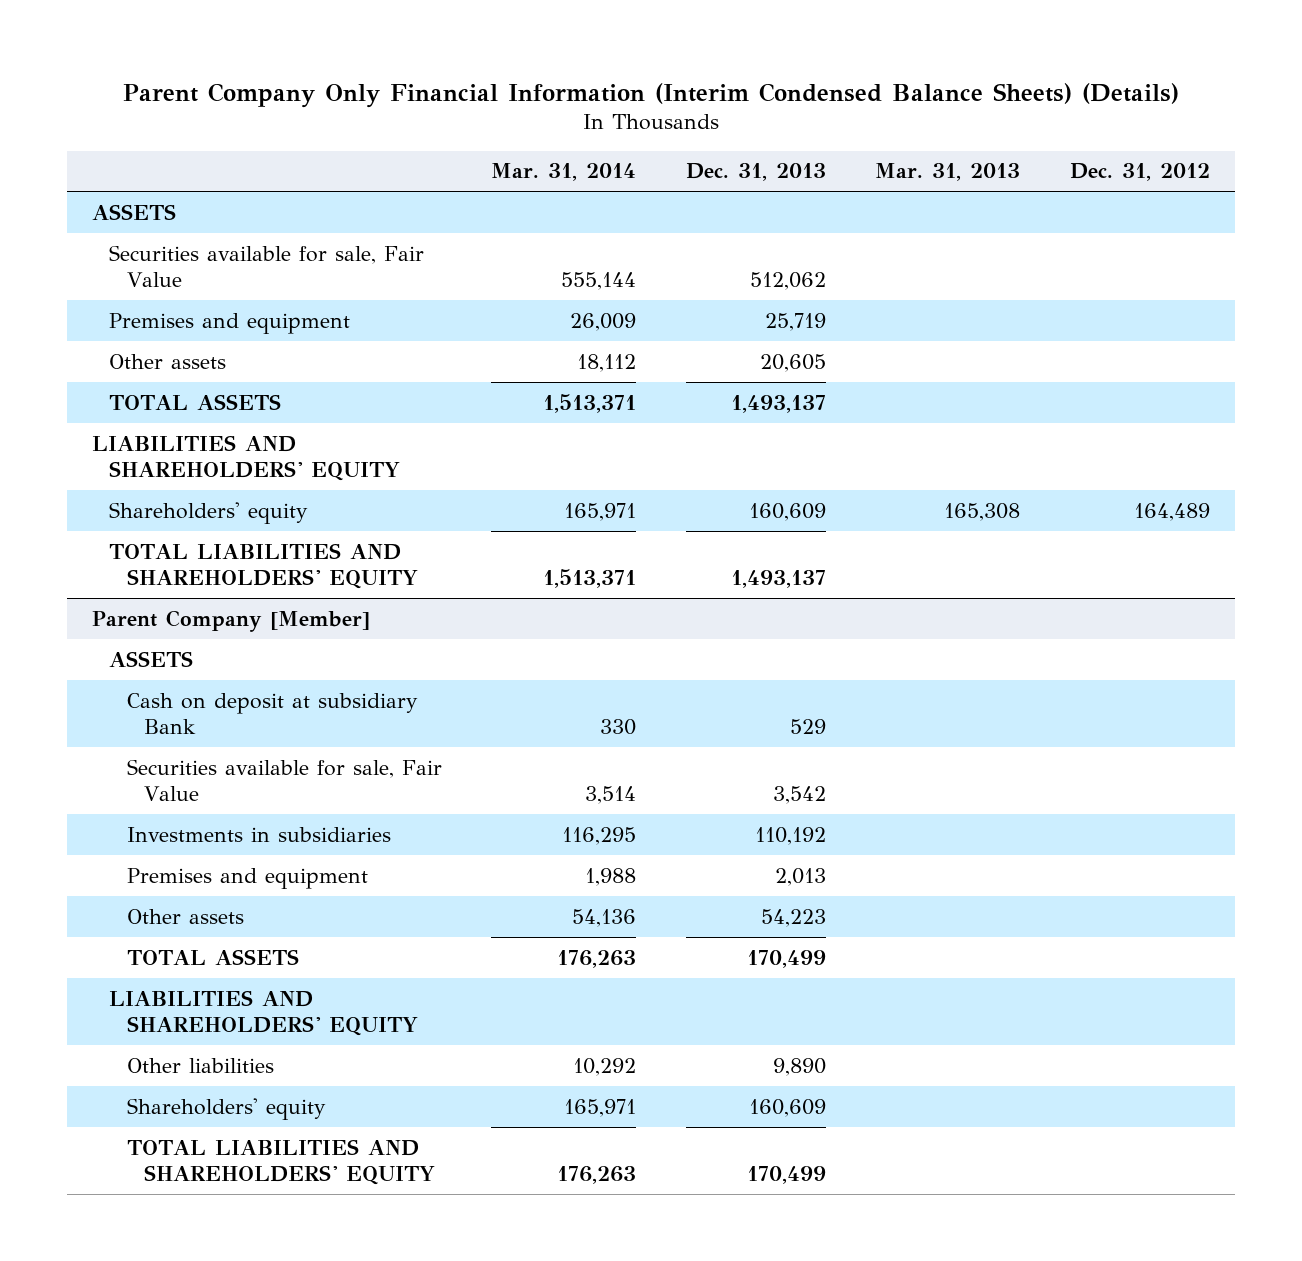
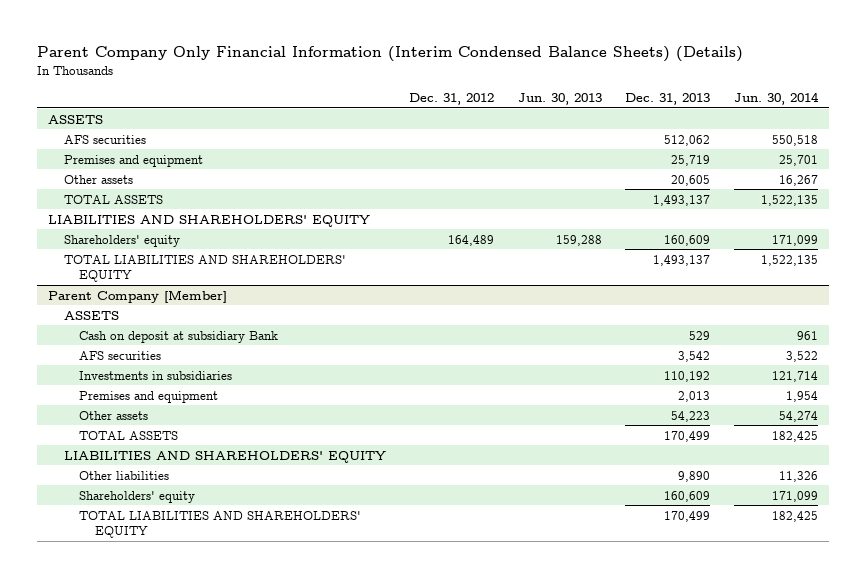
[491,163,637,182] Mar. 31, 2014 -> none
[875,163,1021,182] Mar. 31, 2013 -> none
none -> [517,93,602,106] Jun. 30, 2013
none -> [733,92,819,106] Jun. 30, 2014
[109,244,425,288] Securities available for sale, Fair Value -> [63,134,146,144] AFS securities
[126,758,442,802] Securities available for sale, Fair Value -> [79,350,162,360] AFS securities

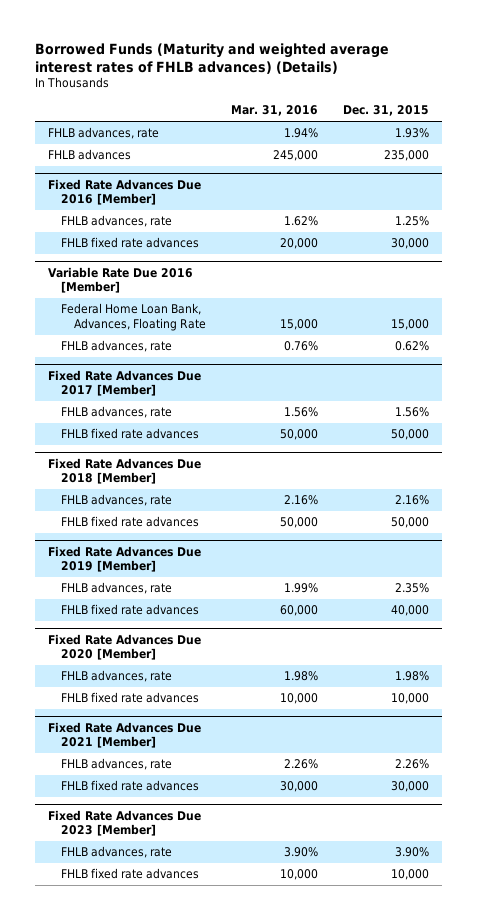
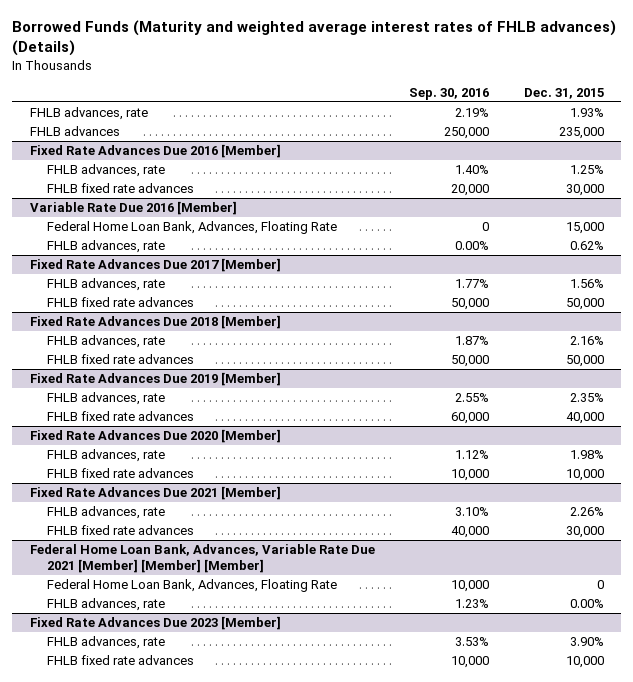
[230,105,318,117] Mar. 31, 2016 -> none
none -> [409,87,490,100] Sep. 30, 2016
none -> [29,544,375,574] Federal Home Loan Bank, Advances, Variable Rate Due 2021 [Member] [Member] [Member]
none -> [47,579,338,593] Federal Home Loan Bank, Advances, Floating Rate
none -> [47,598,166,612] FHLB advances, rate

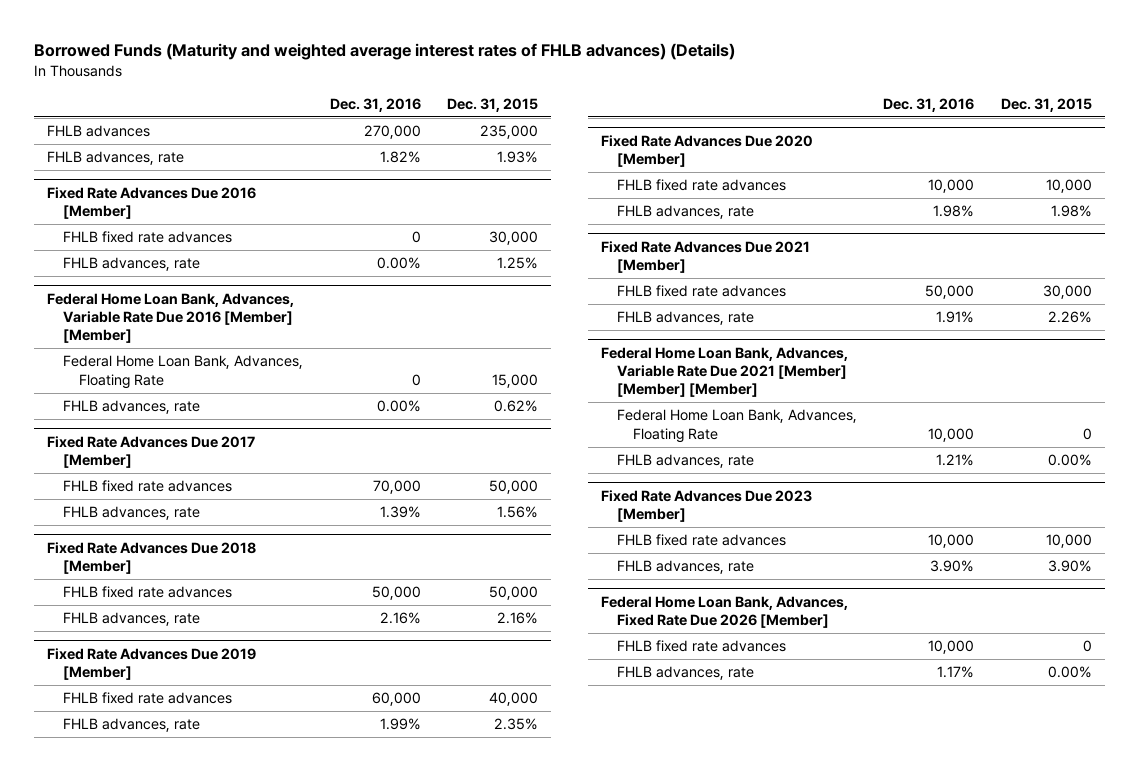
[409,87,490,100] Sep. 30, 2016 -> none
none -> [329,97,421,112] Dec. 31, 2016
[29,107,148,121] FHLB advances, rate -> [47,151,185,166] FHLB advances, rate
[47,164,166,178] FHLB advances, rate -> [63,257,201,272] FHLB advances, rate
[29,201,237,216] Variable Rate Due 2016 [Member] -> [47,292,295,344] Federal Home Loan Bank, Advances, Variable Rate Due 2016 [Member] [Member]
[47,278,166,292] FHLB advances, rate -> [63,506,201,521] FHLB advances, rate
[47,335,166,349] FHLB advances, rate -> [63,612,201,627] FHLB advances, rate
[47,392,166,406] FHLB advances, rate -> [63,718,201,733] FHLB advances, rate
[47,449,166,463] FHLB advances, rate -> [616,205,754,220] FHLB advances, rate
[47,506,166,520] FHLB advances, rate -> [616,311,754,326] FHLB advances, rate
[47,636,166,650] FHLB advances, rate -> [616,560,754,575] FHLB advances, rate
none -> [600,595,848,628] Federal Home Loan Bank, Advances, Fixed Rate Due 2026 [Member]
none -> [616,640,786,653] FHLB fixed rate advances
none -> [616,666,754,681] FHLB advances, rate

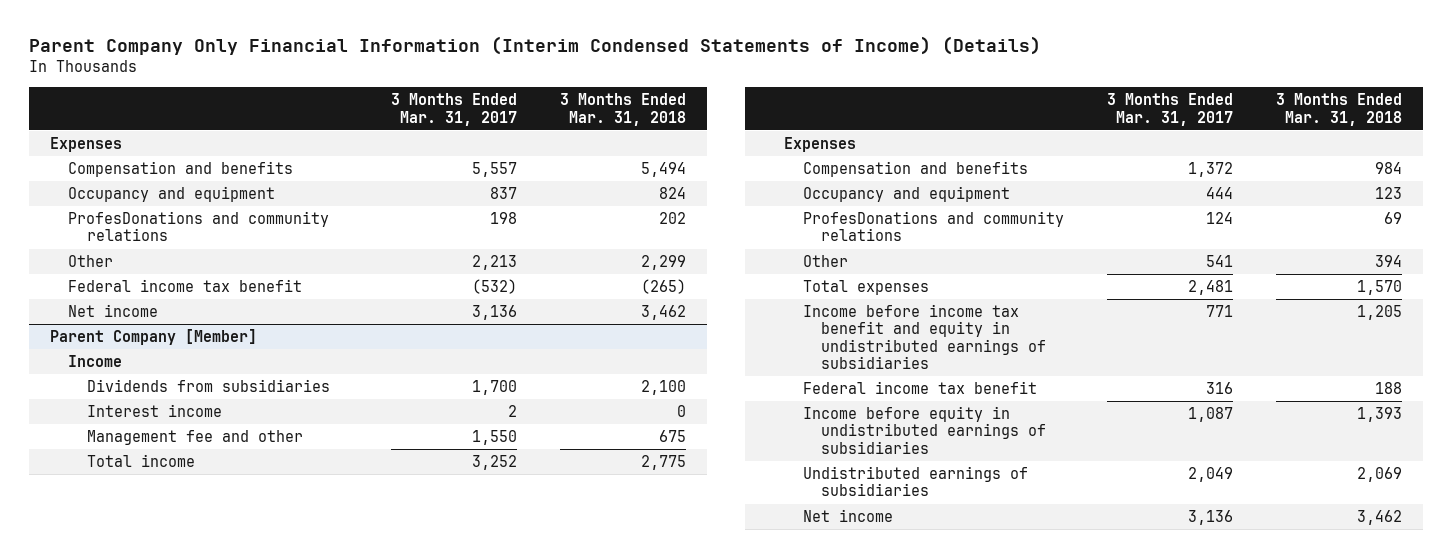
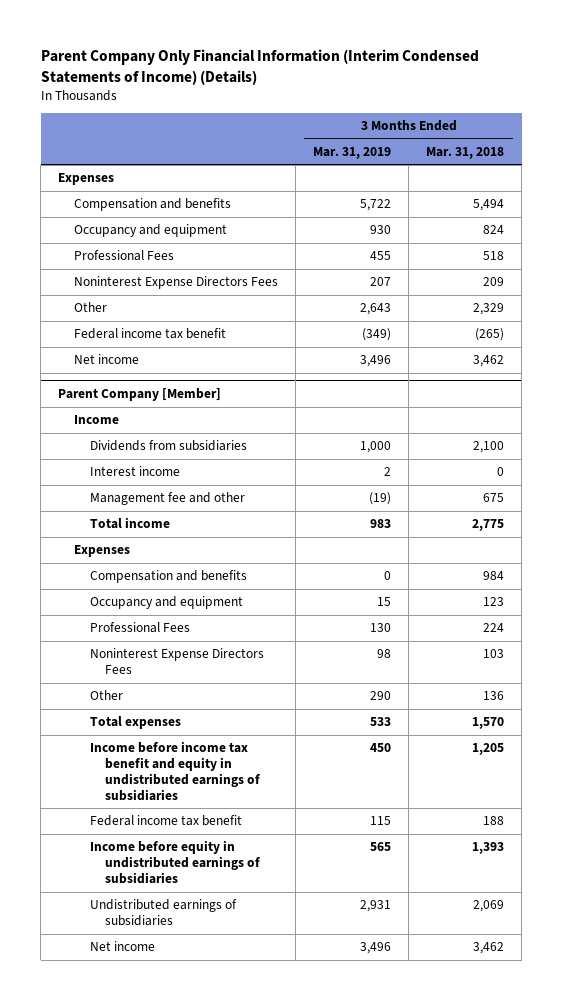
[390,93,517,126] 3 Months Ended Mar. 31, 2017 -> none
none -> [313,147,392,160] Mar. 31, 2019
[68,211,330,242] ProfesDonations and community relations -> none
none -> [73,250,174,262] Professional Fees
none -> [73,276,278,290] Noninterest Expense Directors Fees
[640,255,686,271] 2,299 -> [473,303,505,316] 2,329
[802,211,1064,242] ProfesDonations and community relations -> none
none -> [89,622,190,634] Professional Fees
none -> [89,648,264,675] Noninterest Expense Directors Fees
[1374,255,1402,268] 394 -> [483,691,505,701] 136

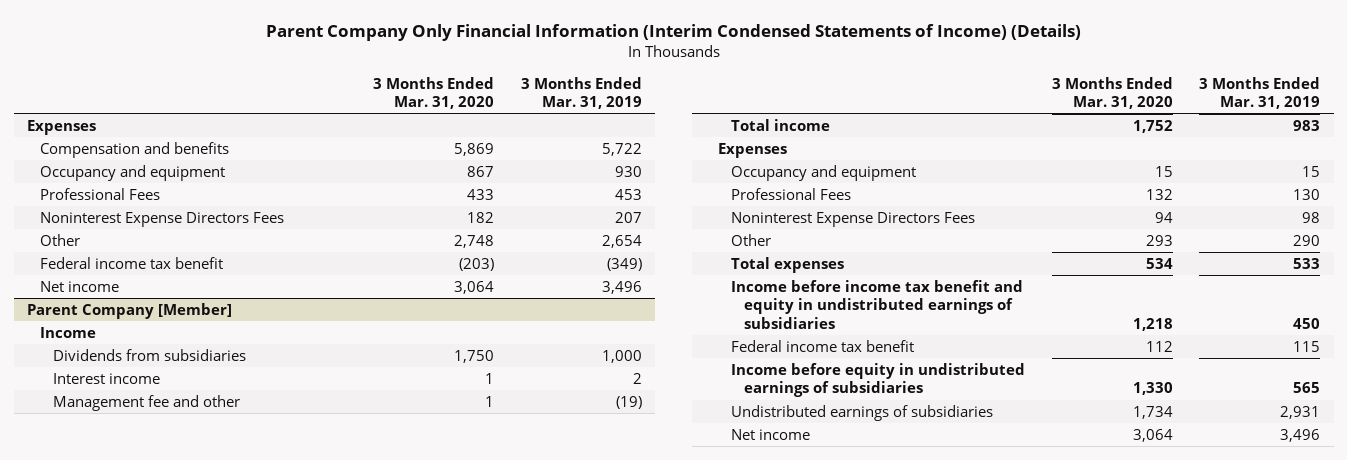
[426,147,505,160] Mar. 31, 2018 -> none
none -> [373,76,495,110] 3 Months Ended Mar. 31, 2020
[370,251,392,261] 455 -> [614,188,642,200] 453
[360,303,392,316] 2,643 -> [601,234,642,248] 2,654
[89,570,247,584] Compensation and benefits -> none

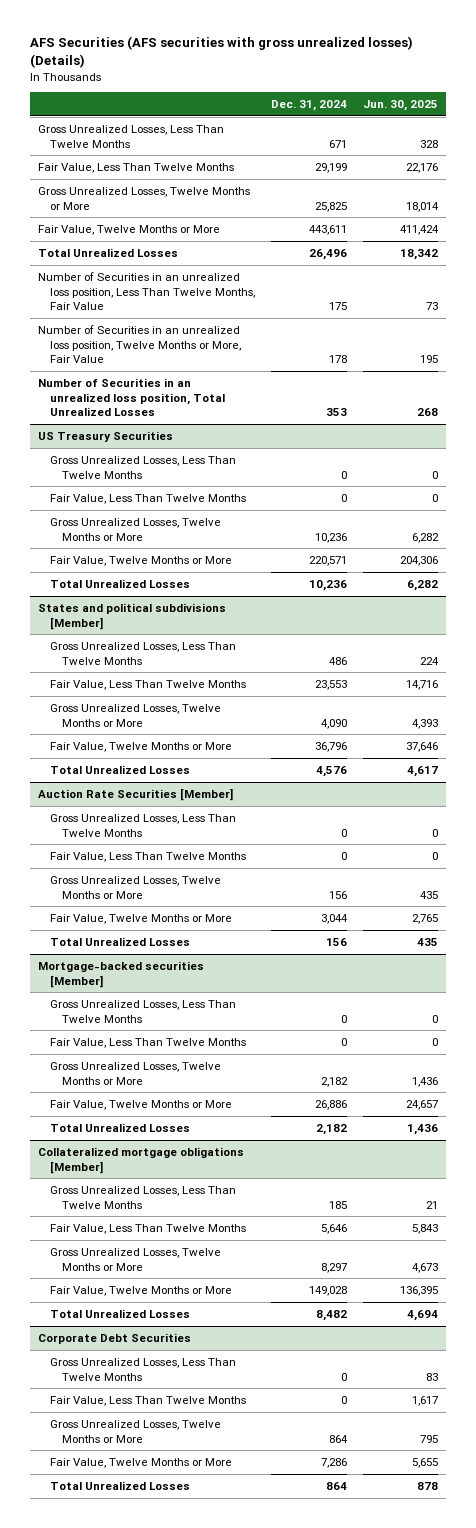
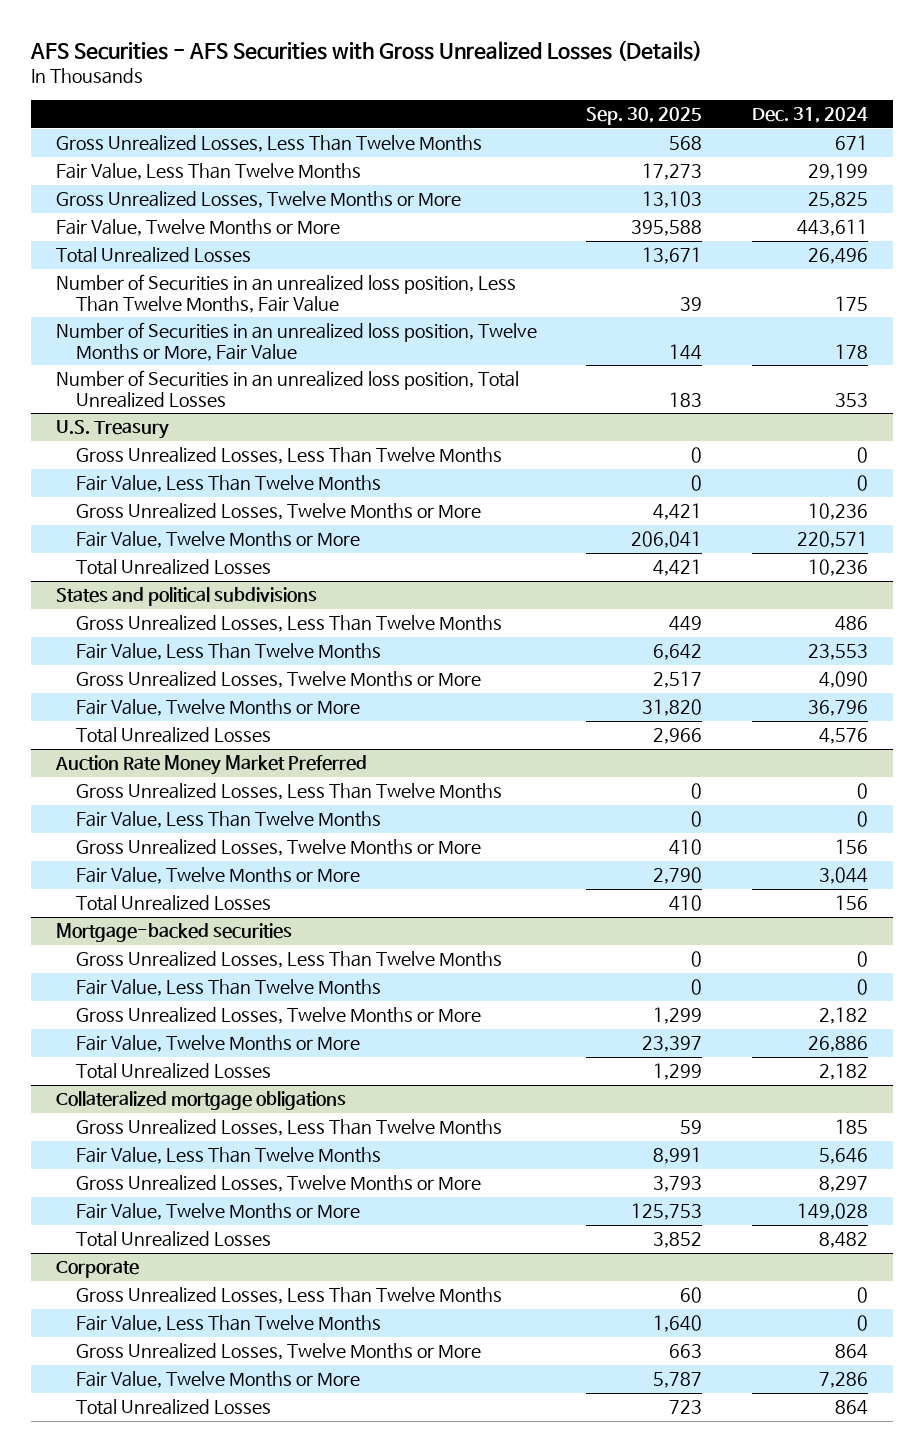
[29,36,413,69] AFS Securities (AFS securities with gross unrealized losses) (Details) -> [29,40,702,62] AFS Securities - AFS Securities with Gross Unrealized Losses (Details)
[362,100,438,112] Jun. 30, 2025 -> none
none -> [586,107,703,126] Sep. 30, 2025
[37,430,173,442] US Treasury Securities -> [55,420,169,440] U.S. Treasury
[37,602,226,630] States and political subdivisions [Member] -> [55,587,317,607] States and political subdivisions
[37,787,233,801] Auction Rate Securities [Member] -> [54,755,367,776] Auction Rate Money Market Preferred
[37,960,204,988] Mortgage-backed securities [Member] -> [55,923,292,943] Mortgage-backed securities
[37,1146,244,1174] Collateralized mortgage obligations [Member] -> [55,1091,346,1111] Collateralized mortgage obligations
[37,1332,191,1344] Corporate Debt Securities -> [55,1261,139,1279] Corporate

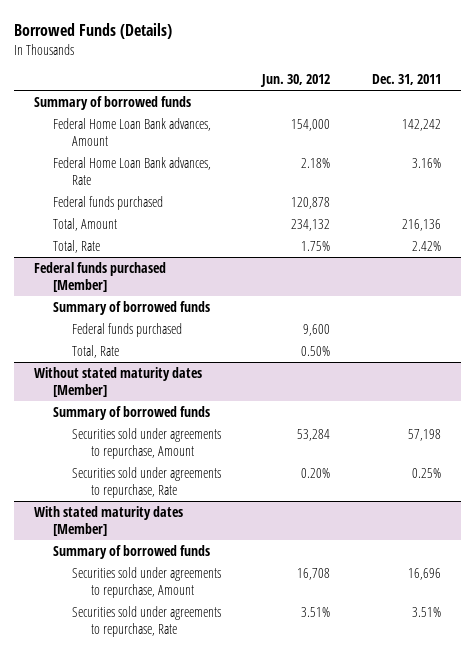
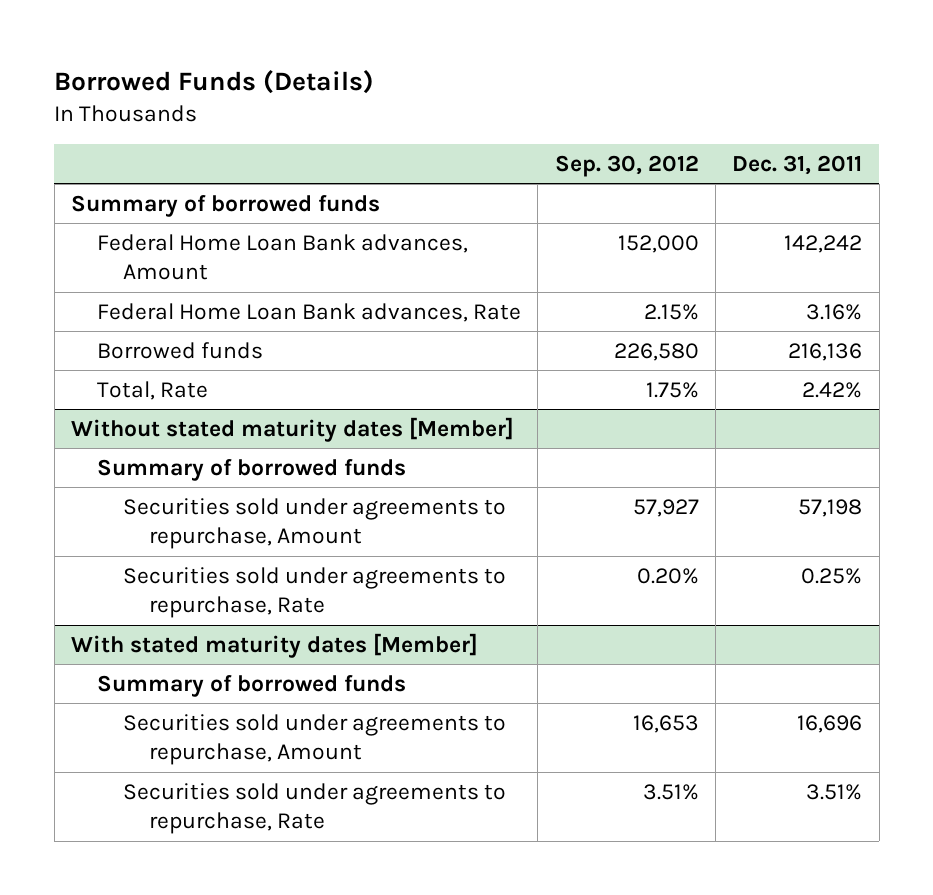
[260,74,331,88] Jun. 30, 2012 -> none
none -> [554,154,699,177] Sep. 30, 2012
[53,195,164,210] Federal funds purchased -> none
[53,217,118,231] Total, Amount -> [97,341,264,359] Borrowed funds
[34,261,167,292] Federal funds purchased [Member] -> none
[53,300,211,315] Summary of borrowed funds -> none
[72,322,183,337] Federal funds purchased -> none
[72,344,120,358] Total, Rate -> none

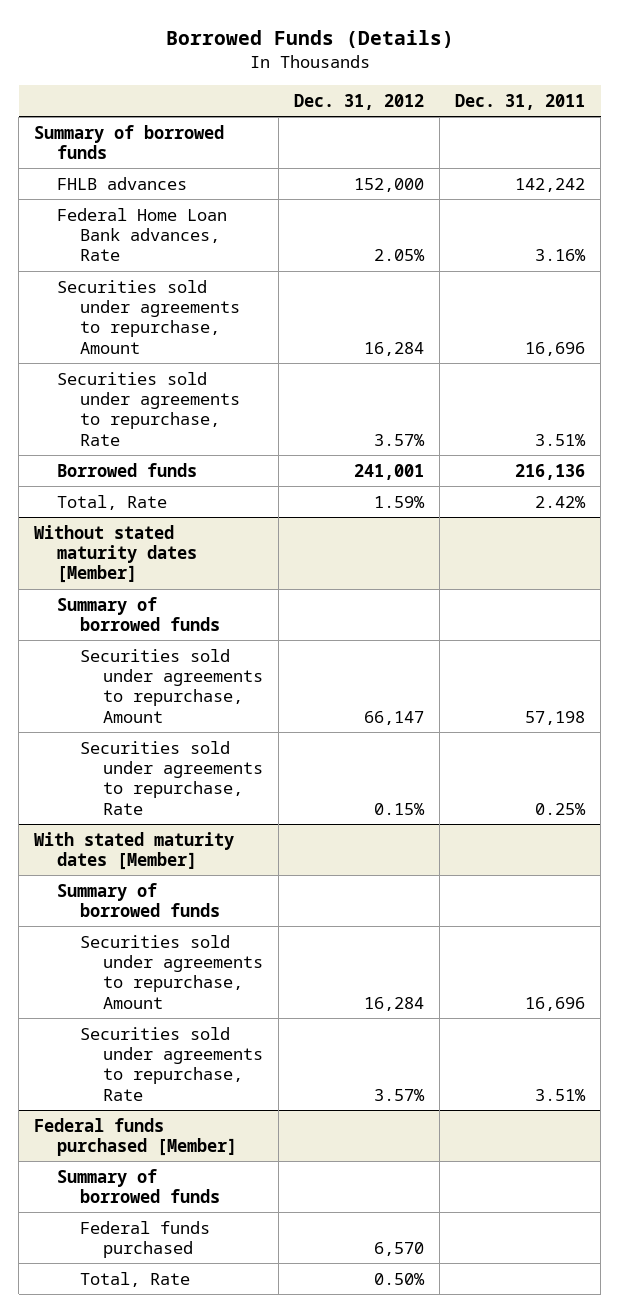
[554,154,699,177] Sep. 30, 2012 -> none
none -> [293,93,424,110] Dec. 31, 2012
[97,233,469,281] Federal Home Loan Bank advances, Amount -> [56,176,187,190] FHLB advances
none -> [56,279,240,354] Securities sold under agreements to repurchase, Amount
none -> [56,371,240,446] Securities sold under agreements to repurchase, Rate
none -> [34,1117,237,1157] Federal funds purchased [Member]
none -> [56,1168,220,1204] Summary of borrowed funds
none -> [79,1220,210,1259] Federal funds purchased
none -> [79,1271,190,1287] Total, Rate

